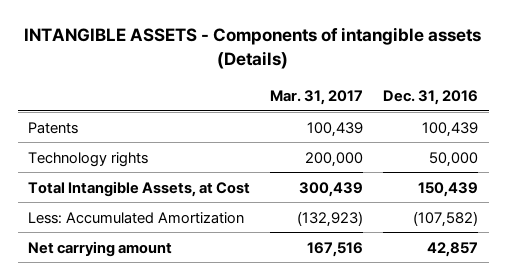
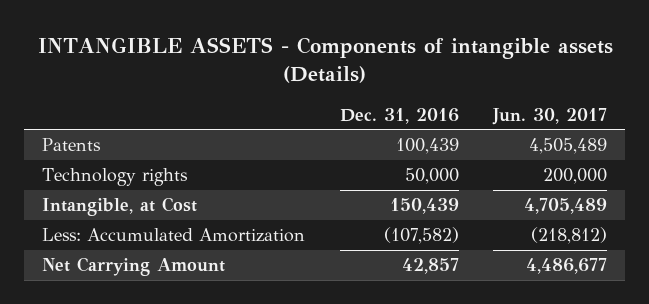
[270,89,364,105] Mar. 31, 2017 -> none
none -> [492,107,608,125] Jun. 30, 2017
[28,180,251,197] Total Intangible Assets, at Cost -> [41,197,197,217] Intangible, at Cost
[28,240,173,257] Net carrying amount -> [41,257,225,277] Net Carrying Amount

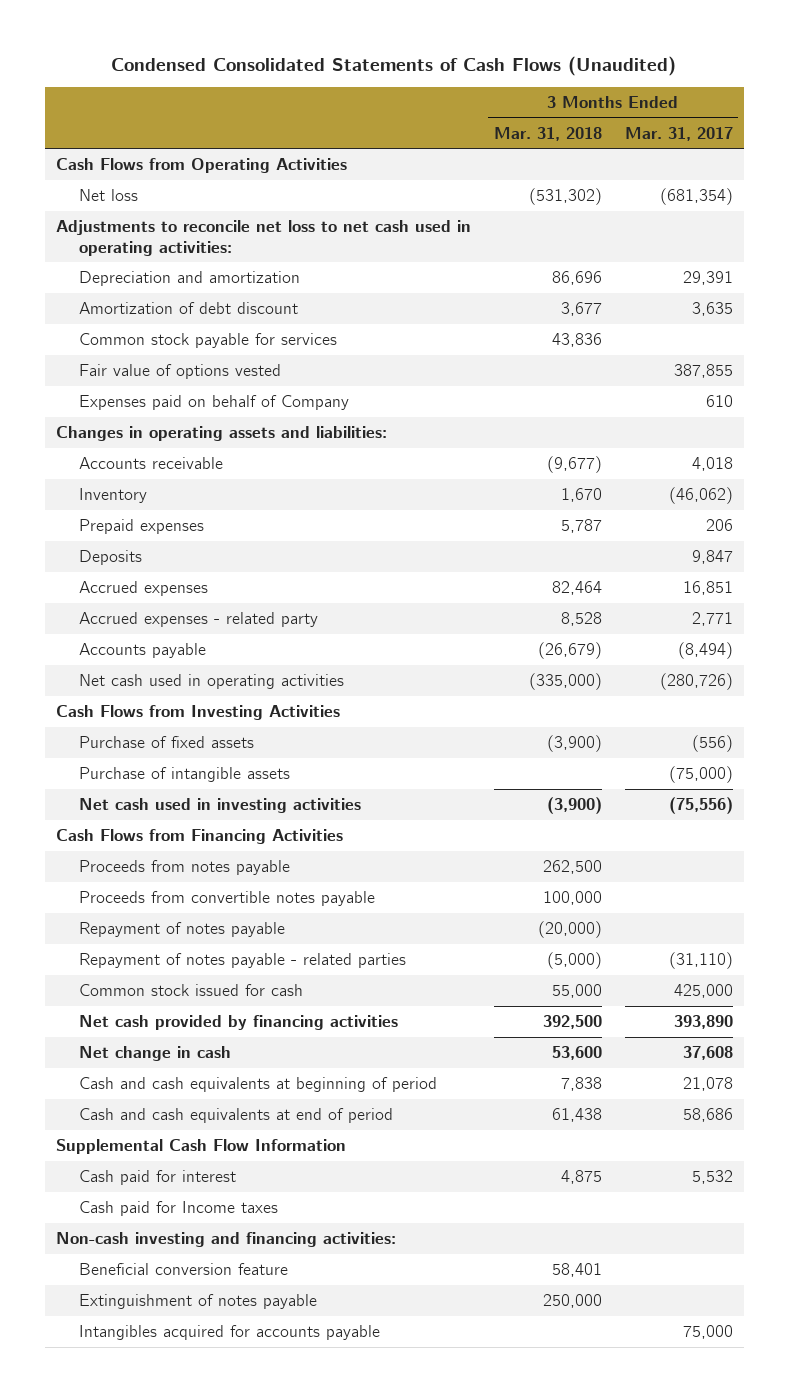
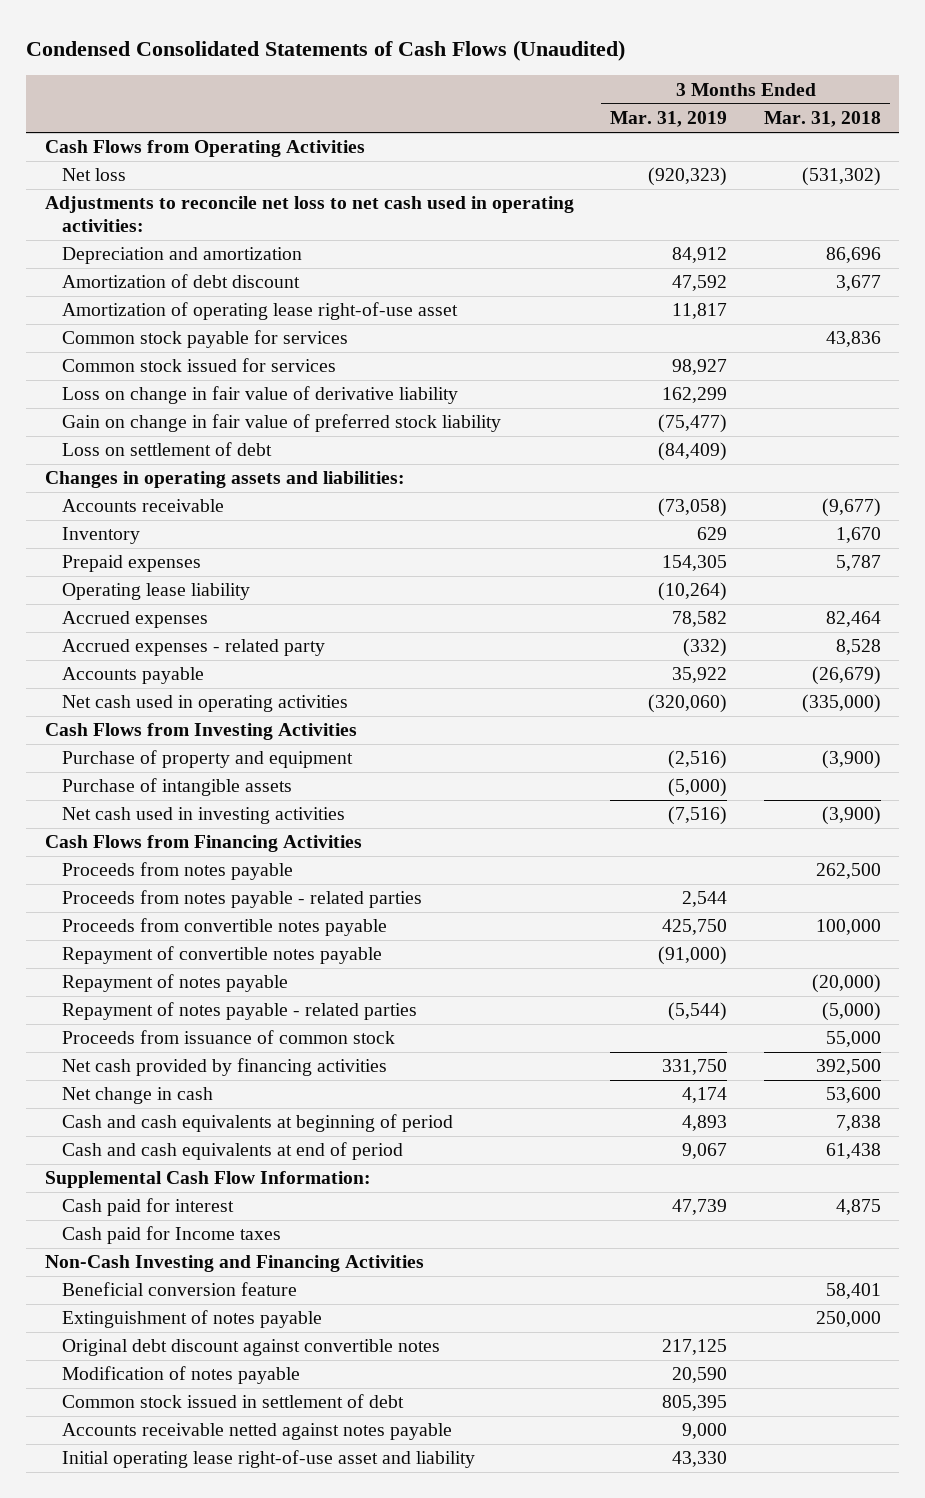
[624,126,733,141] Mar. 31, 2017 -> none
none -> [610,111,728,128] Mar. 31, 2019
none -> [61,302,458,321] Amortization of operating lease right-of-use asset
[78,364,281,380] Fair value of options vested -> none
[78,395,349,411] Expenses paid on behalf of Company -> none
none -> [61,358,336,373] Common stock issued for services
none -> [61,386,458,405] Loss on change in fair value of derivative liability
none -> [61,414,501,433] Gain on change in fair value of preferred stock liability
none -> [61,442,272,457] Loss on settlement of debt
[78,550,142,566] Deposits -> none
none -> [61,583,250,601] Operating lease liability
[78,736,254,749] Purchase of fixed assets -> [61,750,353,769] Purchase of property and equipment
none -> [61,890,422,909] Proceeds from notes payable - related parties
none -> [61,946,382,965] Repayment of convertible notes payable
[78,984,303,997] Common stock issued for cash -> [61,1030,395,1045] Proceeds from issuance of common stock
[56,1139,347,1155] Supplemental Cash Flow Information -> [44,1171,371,1189] Supplemental Cash Flow Information:
[56,1232,397,1248] Non-cash investing and financing activities: -> [44,1255,424,1273] Non-Cash Investing and Financing Activities
[78,1325,380,1341] Intangibles acquired for accounts payable -> none
none -> [61,1339,440,1357] Original debt discount against convertible notes
none -> [61,1366,300,1385] Modification of notes payable
none -> [61,1394,404,1409] Common stock issued in settlement of debt
none -> [61,1423,452,1441] Accounts receivable netted against notes payable
none -> [61,1450,475,1469] Initial operating lease right-of-use asset and liability

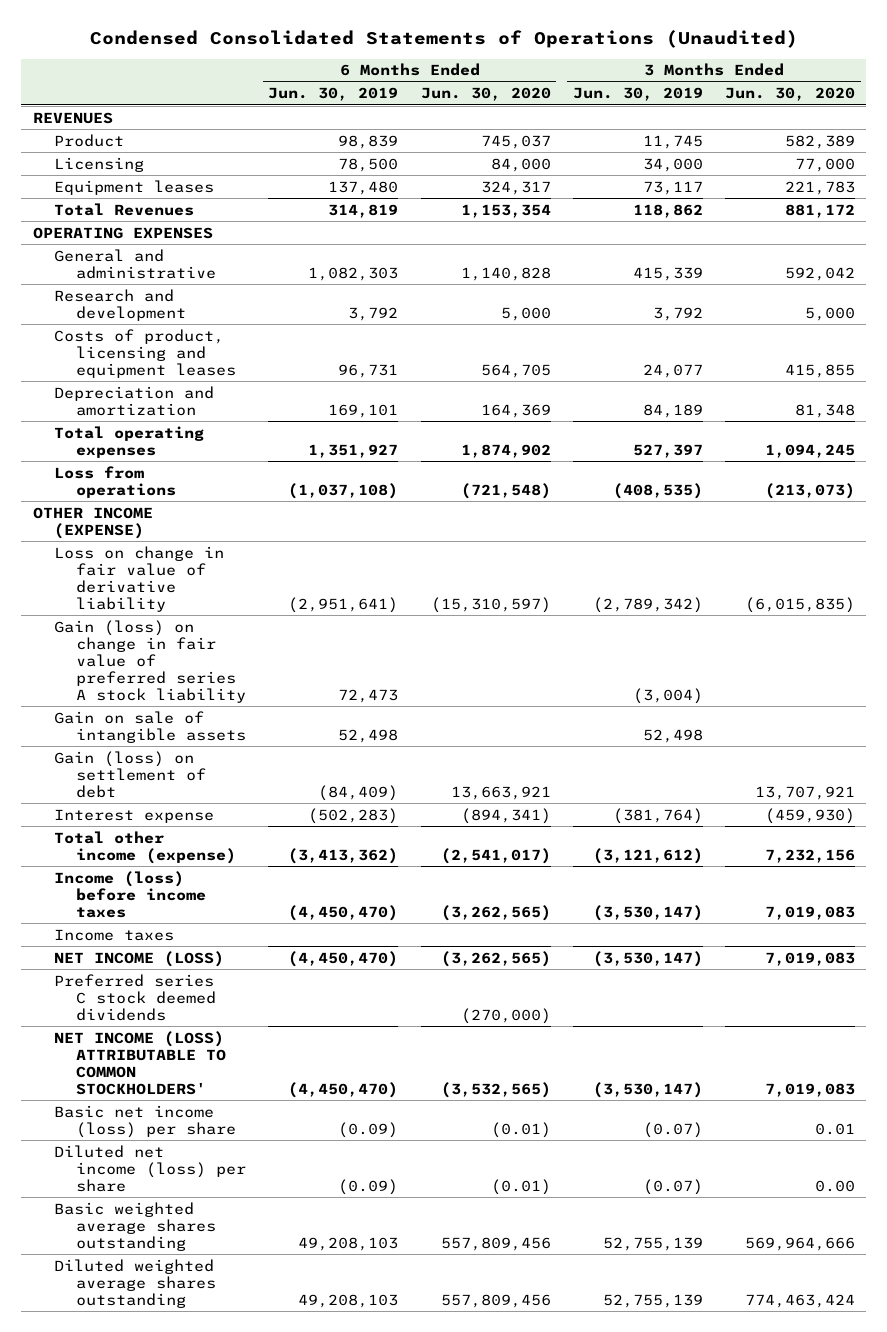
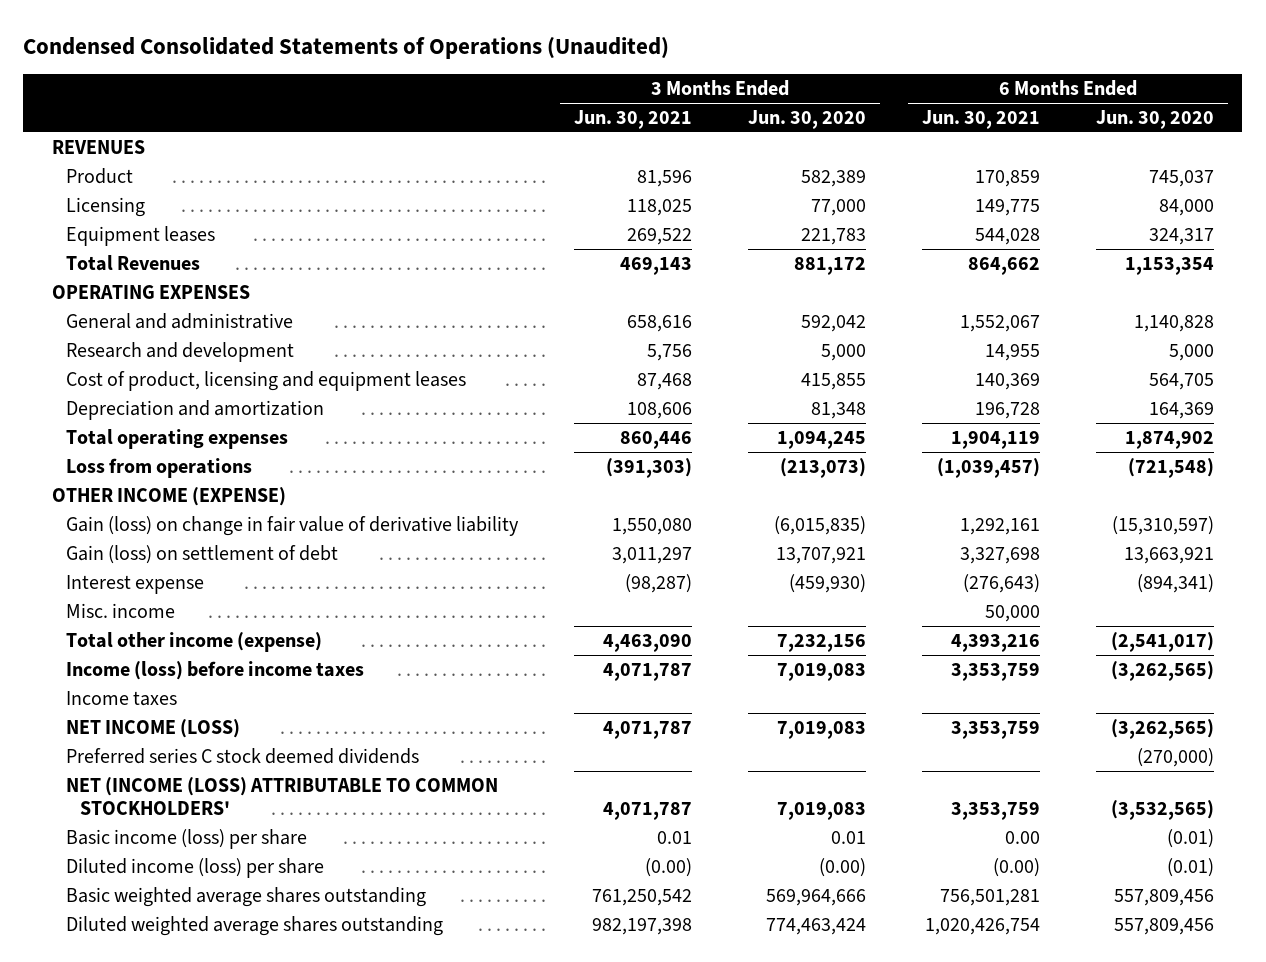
[268,87,399,102] Jun. 30, 2019 -> none
[572,87,703,102] Jun. 30, 2019 -> none
none -> [573,110,692,130] Jun. 30, 2021
none -> [922,110,1041,130] Jun. 30, 2021
[54,328,237,378] Costs of product, licensing and equipment leases -> [65,370,466,391] Cost of product, licensing and equipment leases
[54,619,247,703] Gain (loss) on change in fair value of preferred series A stock liability -> none
[54,710,247,743] Gain on sale of intangible assets -> none
[54,545,225,612] Loss on change in fair value of derivative liability -> [65,515,519,536] Gain (loss) on change in fair value of derivative liability
none -> [65,602,175,618] Misc. income
[54,1030,227,1095] NET INCOME (LOSS) ATTRIBUTABLE TO COMMON STOCKHOLDERS' -> [65,776,498,816] NET (INCOME (LOSS) ATTRIBUTABLE TO COMMON STOCKHOLDERS'
[54,1104,237,1138] Basic net income (loss) per share -> [65,828,307,849] Basic income (loss) per share
[54,1144,247,1192] Diluted net income (loss) per share -> [65,857,324,878] Diluted income (loss) per share
[814,1179,855,1192] 0.00 -> [818,857,866,877] (0.00)

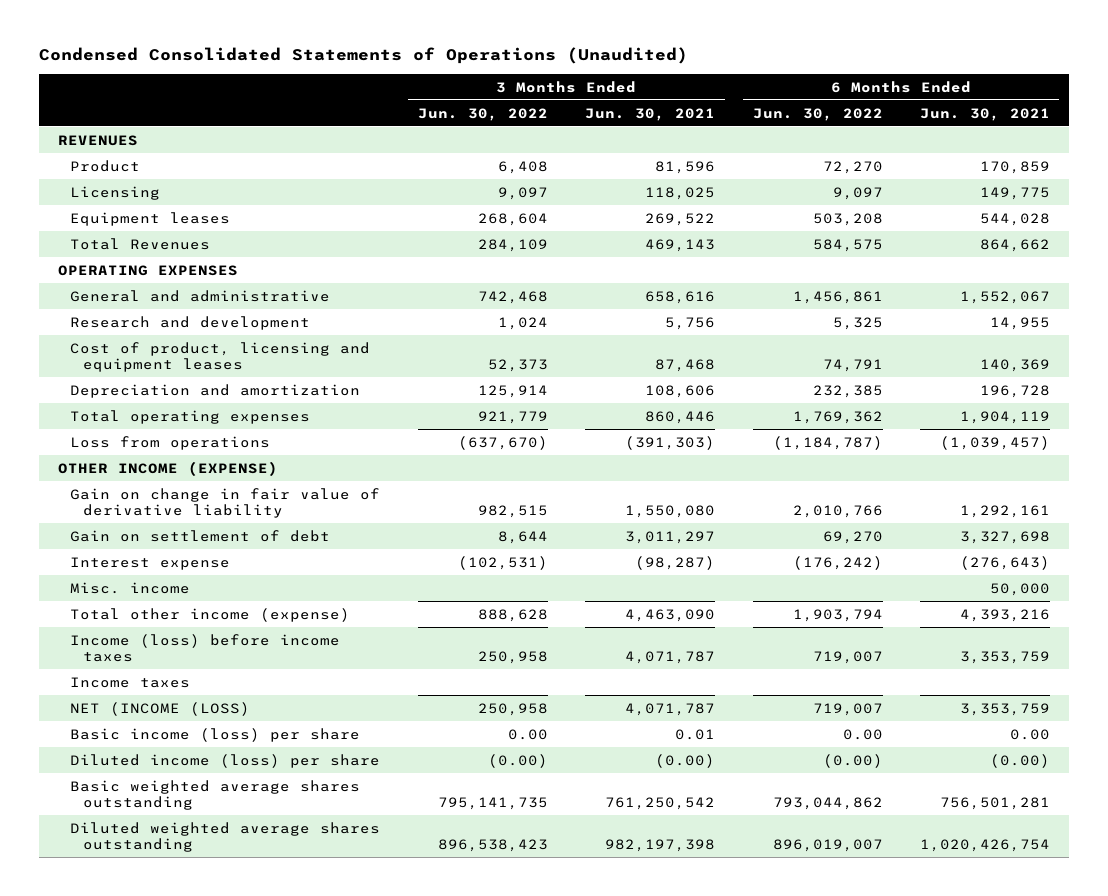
[747,110,866,130] Jun. 30, 2020 -> none
[1096,110,1215,130] Jun. 30, 2020 -> none
none -> [417,107,548,121] Jun. 30, 2022
none -> [752,107,883,121] Jun. 30, 2022
[65,515,519,536] Gain (loss) on change in fair value of derivative liability -> [70,487,381,518] Gain on change in fair value of derivative liability
[65,544,338,564] Gain (loss) on settlement of debt -> [70,529,331,542] Gain on settlement of debt
[65,747,419,764] Preferred series C stock deemed dividends -> none
[65,776,498,816] NET (INCOME (LOSS) ATTRIBUTABLE TO COMMON STOCKHOLDERS' -> none
[65,718,240,738] NET INCOME (LOSS) -> [70,701,251,716] NET (INCOME (LOSS)

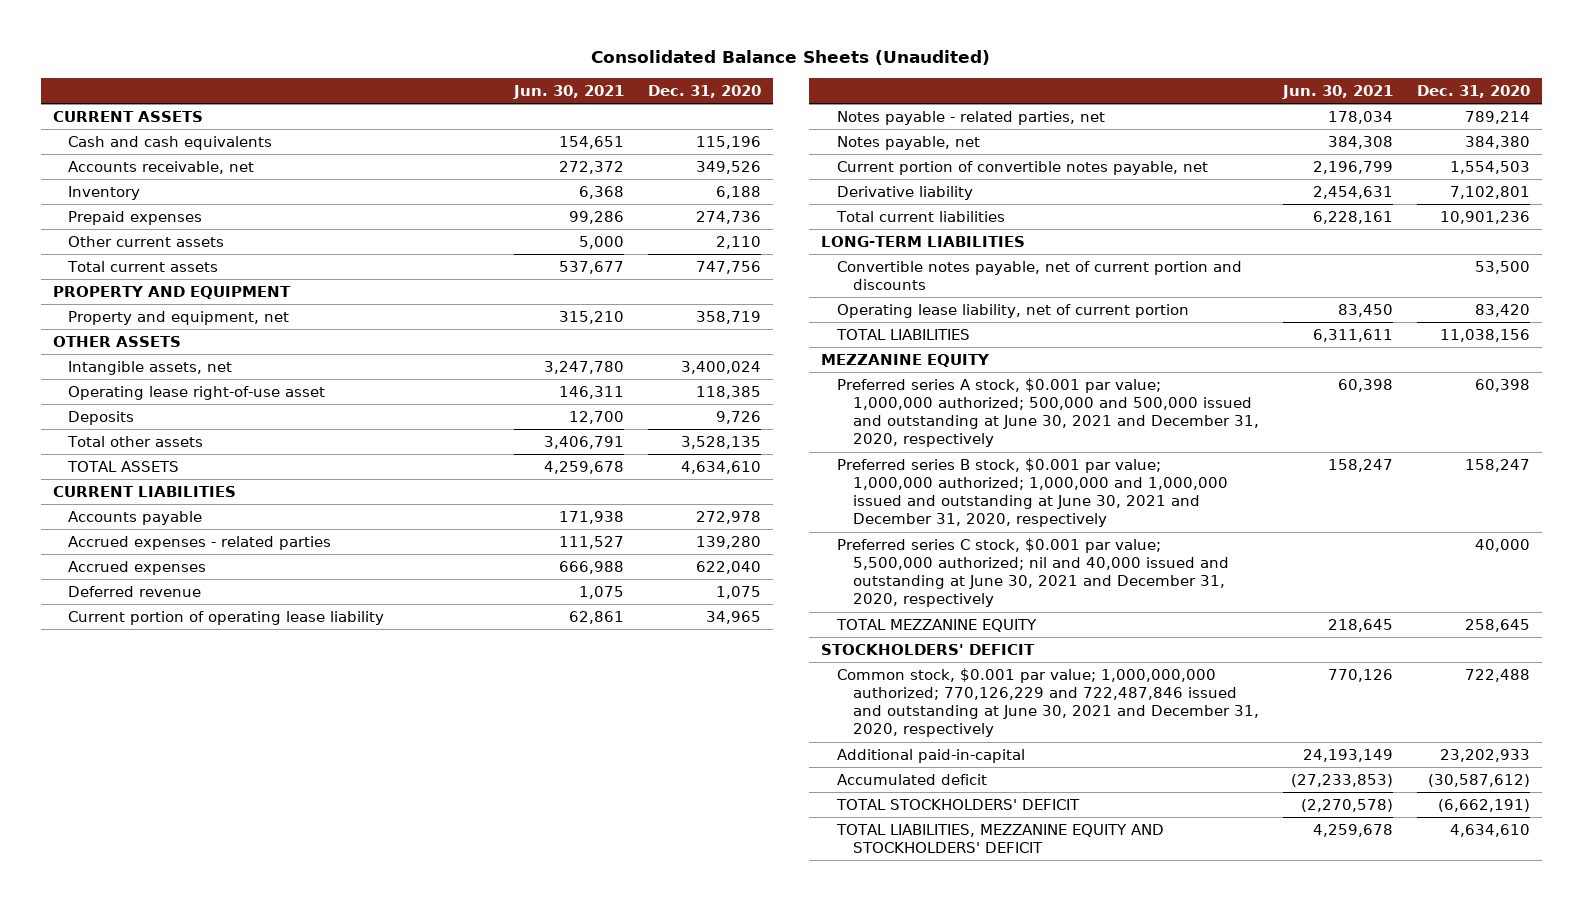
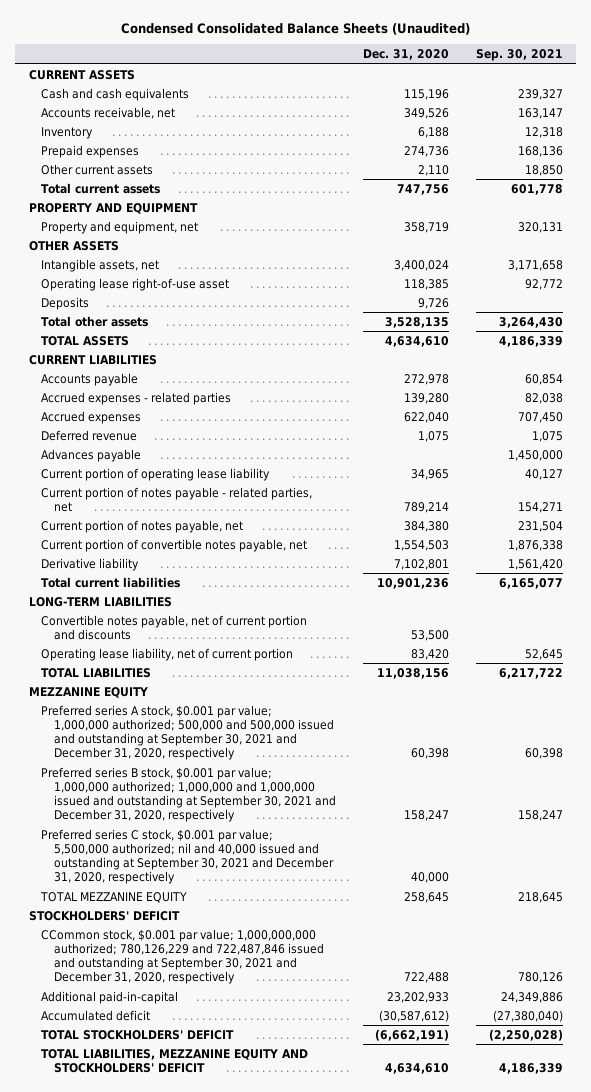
[591,50,991,66] Consolidated Balance Sheets (Unaudited) -> [120,22,470,35] Condensed Consolidated Balance Sheets (Unaudited)
[513,84,625,99] Jun. 30, 2021 -> none
none -> [475,49,563,62] Sep. 30, 2021
none -> [41,448,142,462] Advances payable
[837,110,1106,125] Notes payable - related parties, net -> [41,486,313,512] Current portion of notes payable - related parties, net
[837,135,981,150] Notes payable, net -> [41,519,244,533] Current portion of notes payable, net
[837,377,1259,448] Preferred series A stock, $0.001 par value; 1,000,000 authorized; 500,000 and 500,000 issued and outstanding at June 30, 2021 and December 31, 2020, respectively -> [41,704,334,761] Preferred series A stock, $0.001 par value; 1,000,000 authorized; 500,000 and 500,000 issued and outstanding at September 30, 2021 and December 31, 2020, respectively
[837,457,1228,528] Preferred series B stock, $0.001 par value; 1,000,000 authorized; 1,000,000 and 1,000,000 issued and outstanding at June 30, 2021 and December 31, 2020, respectively -> [41,766,336,823] Preferred series B stock, $0.001 par value; 1,000,000 authorized; 1,000,000 and 1,000,000 issued and outstanding at September 30, 2021 and December 31, 2020, respectively
[837,537,1229,608] Preferred series C stock, $0.001 par value; 5,500,000 authorized; nil and 40,000 issued and outstanding at June 30, 2021 and December 31, 2020, respectively -> [41,828,334,885] Preferred series C stock, $0.001 par value; 5,500,000 authorized; nil and 40,000 issued and outstanding at September 30, 2021 and December 31, 2020, respectively
[837,667,1259,738] Common stock, $0.001 par value; 1,000,000,000 authorized; 770,126,229 and 722,487,846 issued and outstanding at June 30, 2021 and December 31, 2020, respectively -> [41,928,324,985] CCommon stock, $0.001 par value; 1,000,000,000 authorized; 780,126,229 and 722,487,846 issued and outstanding at September 30, 2021 and December 31, 2020, respectively

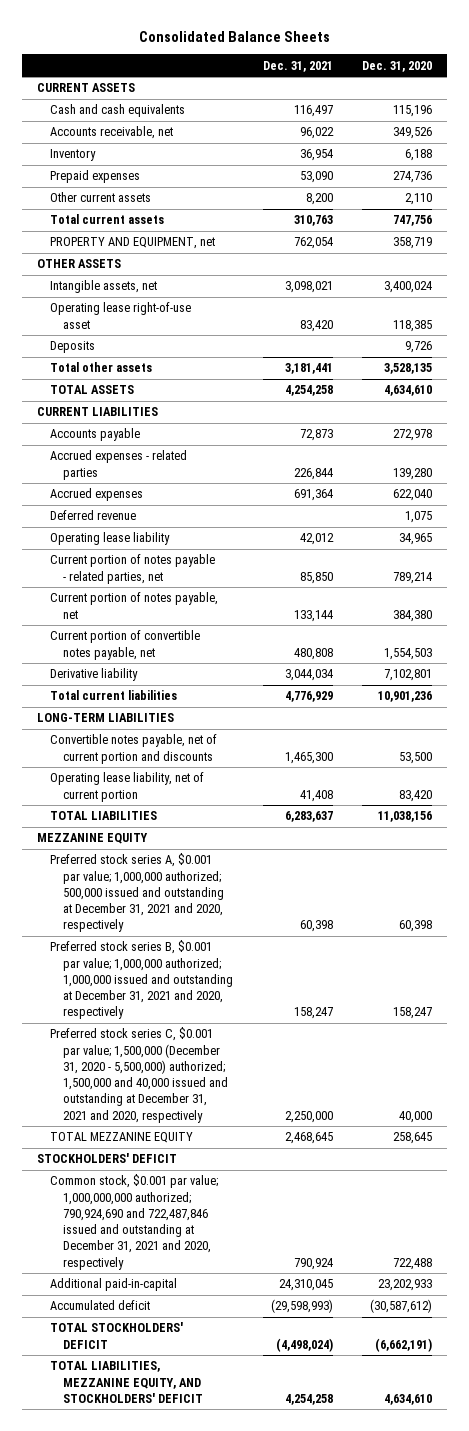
[120,22,470,35] Condensed Consolidated Balance Sheets (Unaudited) -> [138,30,330,42] Consolidated Balance Sheets
[475,49,563,62] Sep. 30, 2021 -> none
none -> [262,60,333,72] Dec. 31, 2021
[28,202,198,214] PROPERTY AND EQUIPMENT -> none
[41,220,199,234] Property and equipment, net -> [50,237,216,250] PROPERTY AND EQUIPMENT, net
[41,448,142,462] Advances payable -> none
[41,467,271,481] Current portion of operating lease liability -> [50,532,171,546] Operating lease liability
[41,704,334,761] Preferred series A stock, $0.001 par value; 1,000,000 authorized; 500,000 and 500,000 issued and outstanding at September 30, 2021 and December 31, 2020, respectively -> [50,853,225,933] Preferred stock series A, $0.001 par value; 1,000,000 authorized; 500,000 issued and outstanding at December 31, 2021 and 2020, respectively
[41,766,336,823] Preferred series B stock, $0.001 par value; 1,000,000 authorized; 1,000,000 and 1,000,000 issued and outstanding at September 30, 2021 and December 31, 2020, respectively -> [50,940,234,1020] Preferred stock series B, $0.001 par value; 1,000,000 authorized; 1,000,000 issued and outstanding at December 31, 2021 and 2020, respectively
[41,828,334,885] Preferred series C stock, $0.001 par value; 5,500,000 authorized; nil and 40,000 issued and outstanding at September 30, 2021 and December 31, 2020, respectively -> [50,1027,229,1123] Preferred stock series C, $0.001 par value; 1,500,000 (December 31, 2020 - 5,500,000) authorized; 1,500,000 and 40,000 issued and outstanding at December 31, 2021 and 2020, respectively
[41,928,324,985] CCommon stock, $0.001 par value; 1,000,000,000 authorized; 780,126,229 and 722,487,846 issued and outstanding at September 30, 2021 and December 31, 2020, respectively -> [50,1174,219,1270] Common stock, $0.001 par value; 1,000,000,000 authorized; 790,924,690 and 722,487,846 issued and outstanding at December 31, 2021 and 2020, respectively
[41,1048,309,1073] TOTAL LIABILITIES, MEZZANINE EQUITY AND STOCKHOLDERS' DEFICIT -> [50,1361,204,1403] TOTAL LIABILITIES, MEZZANINE EQUITY, AND STOCKHOLDERS' DEFICIT

